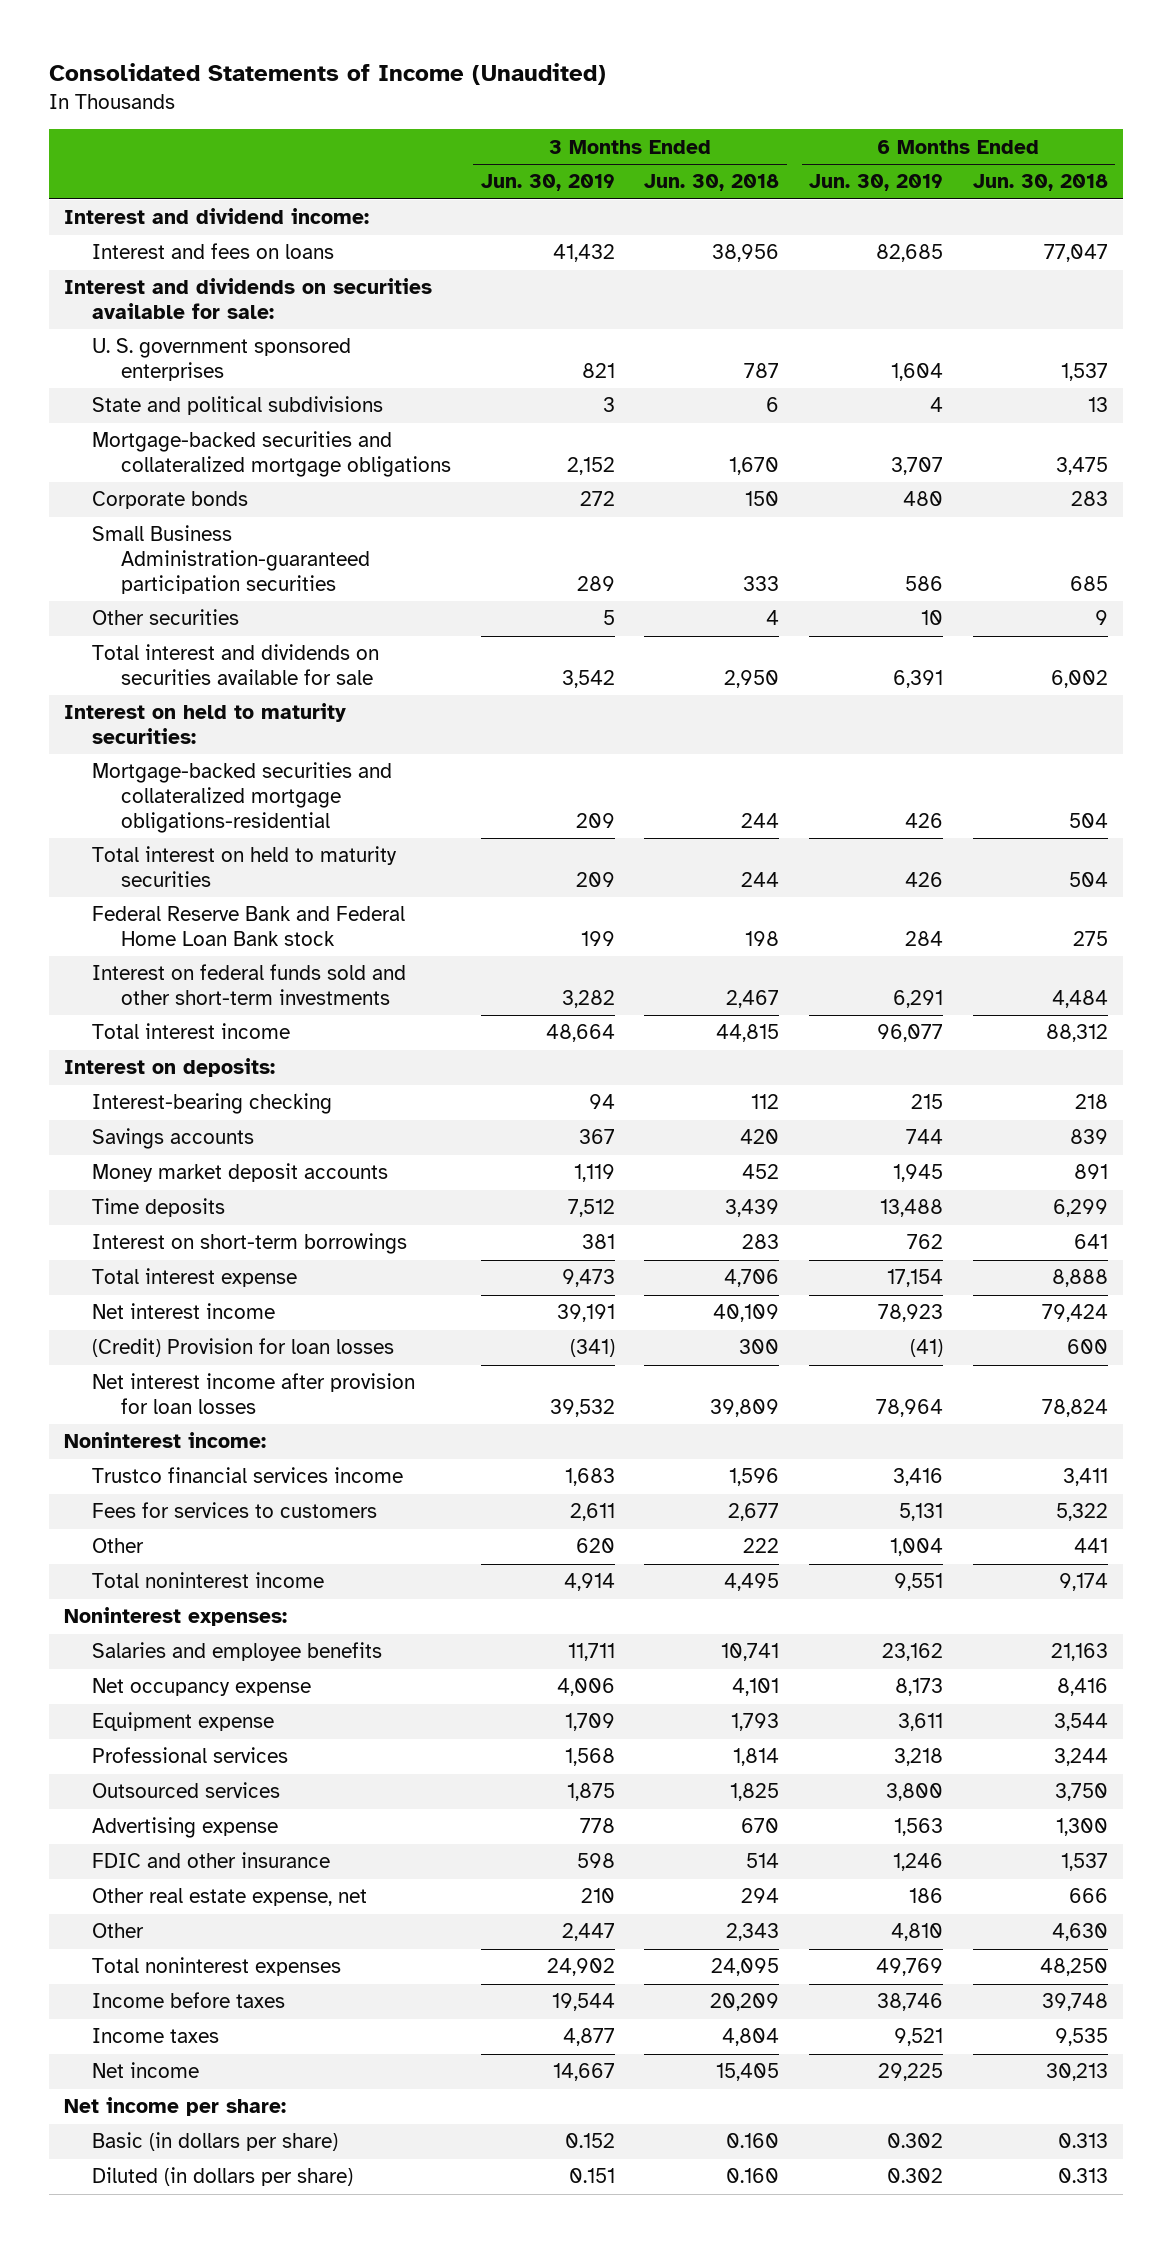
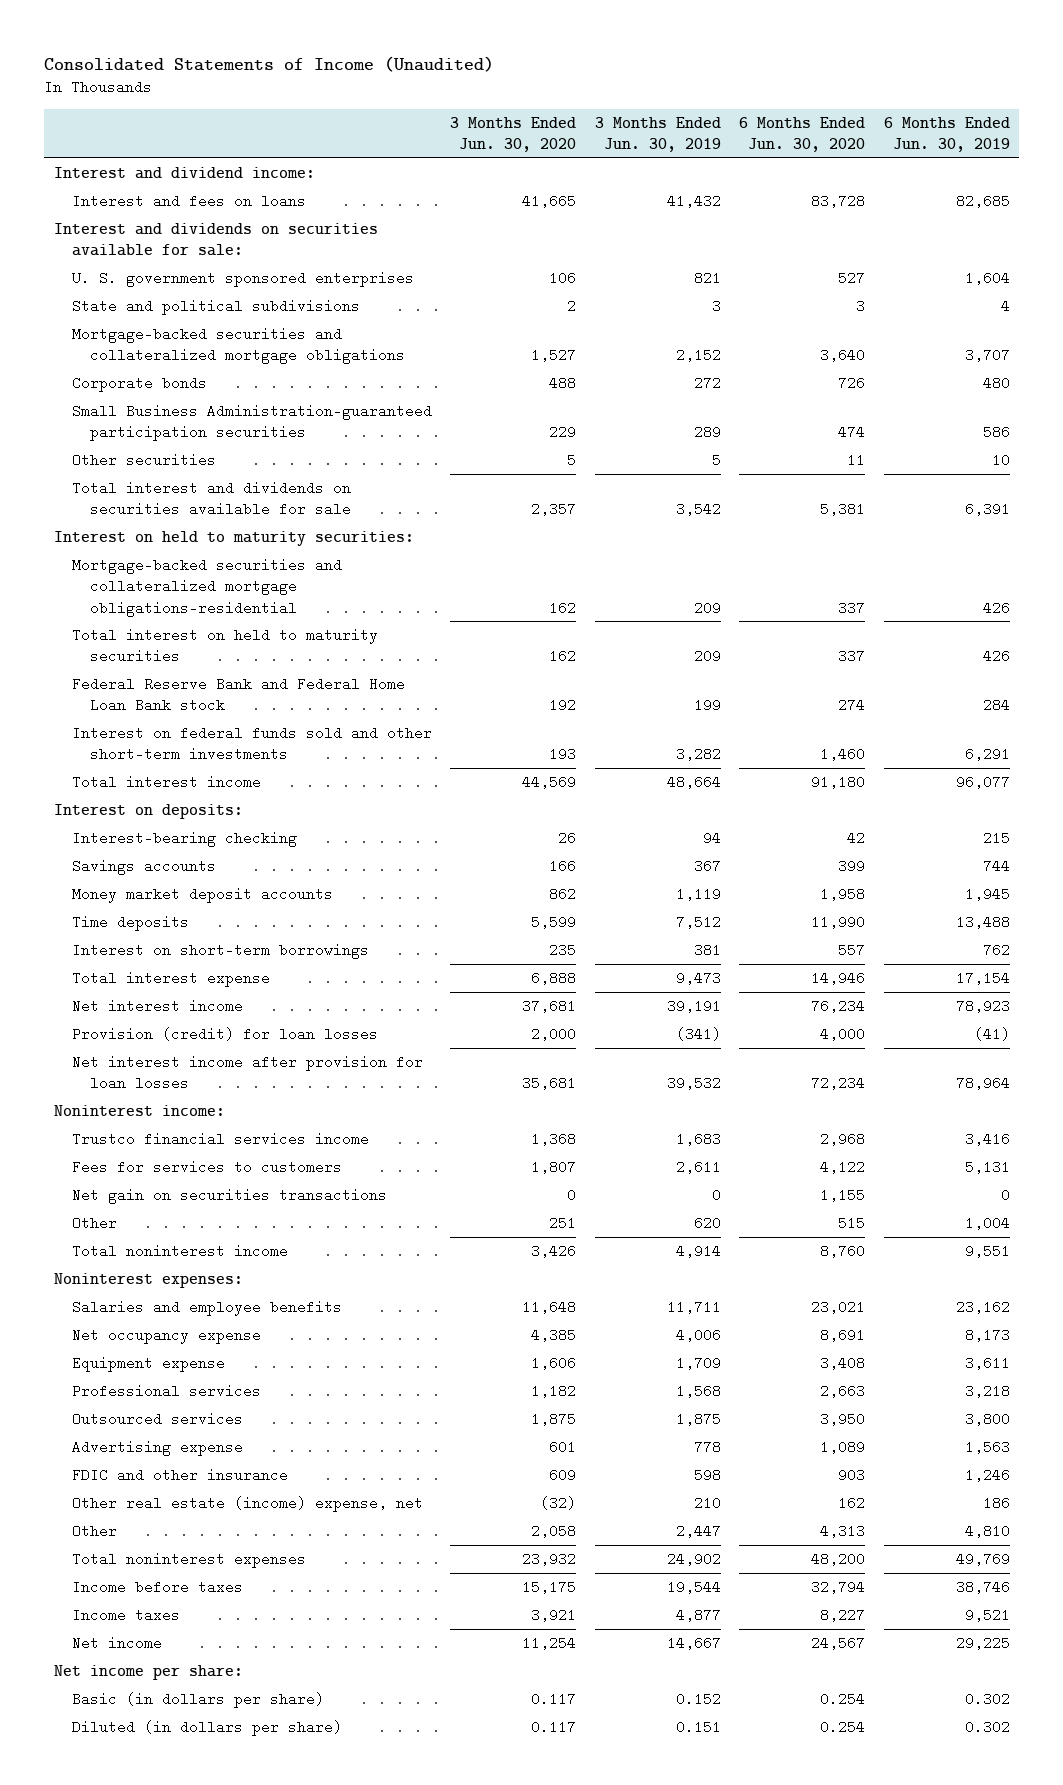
[644,174,780,192] Jun. 30, 2018 -> none
[972,174,1108,192] Jun. 30, 2018 -> none
none -> [450,116,577,153] 3 Months Ended Jun. 30, 2020
none -> [739,116,866,153] 6 Months Ended Jun. 30, 2020
[92,1338,395,1358] (Credit) Provision for loan losses -> [71,1026,378,1041] Provision (credit) for loan losses
none -> [71,1187,387,1204] Net gain on securities transactions
[92,1888,368,1907] Other real estate expense, net -> [71,1495,423,1512] Other real estate (income) expense, net

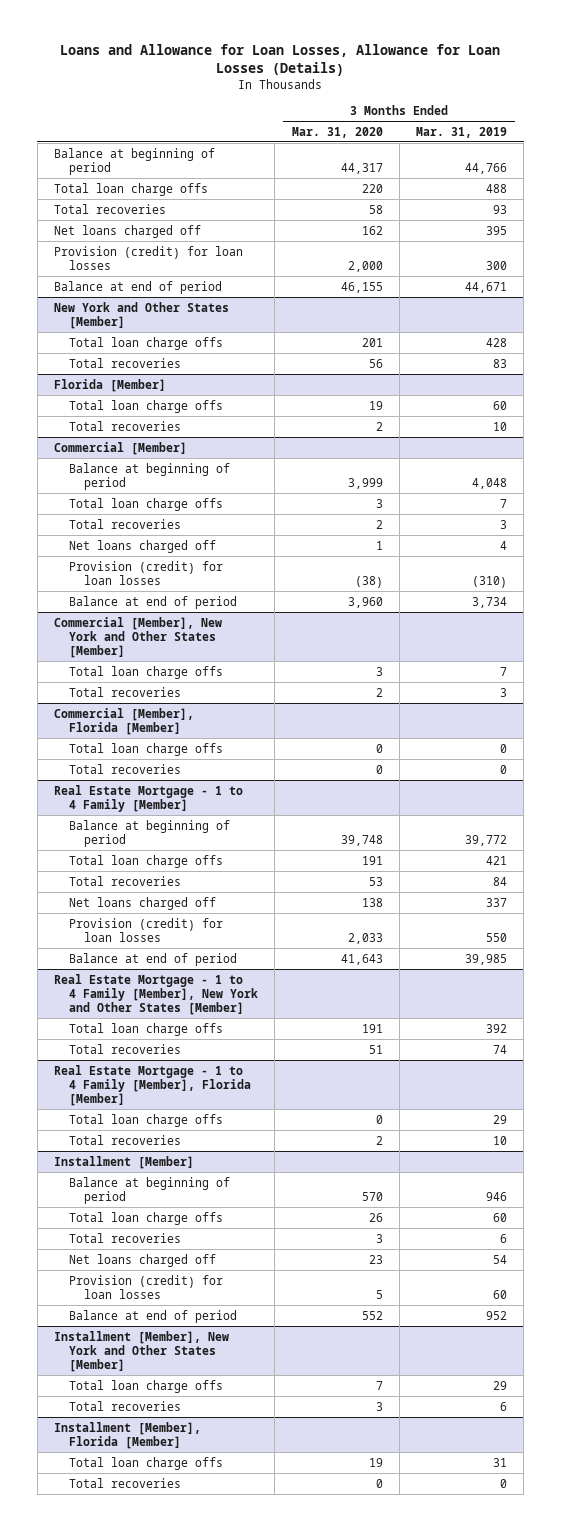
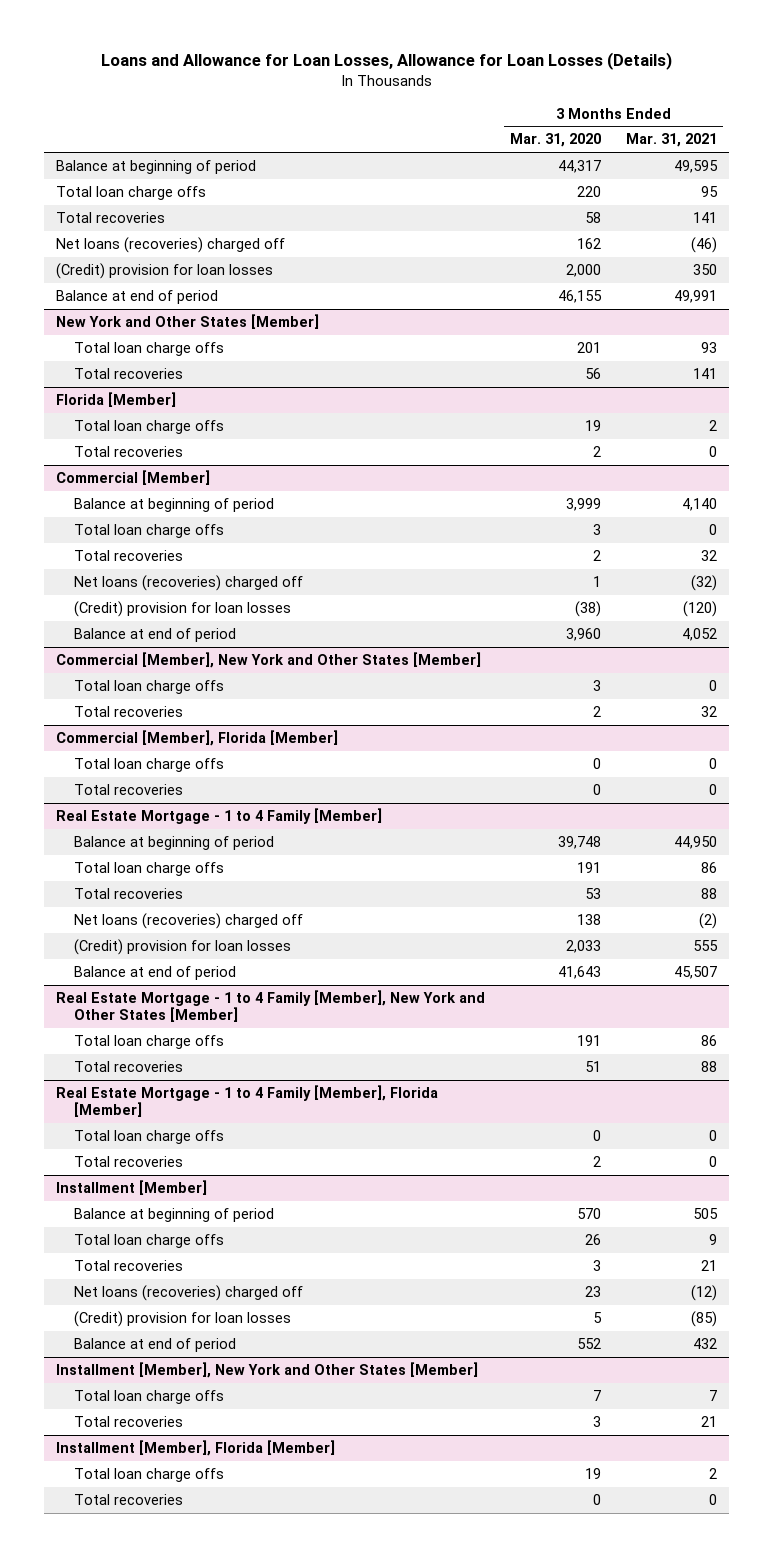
[415,126,507,138] Mar. 31, 2019 -> none
none -> [625,133,717,148] Mar. 31, 2021
[53,224,201,238] Net loans charged off -> [56,237,286,254] Net loans (recoveries) charged off
[53,245,243,270] Provision (credit) for loan losses -> [56,263,274,280] (Credit) provision for loan losses
[69,539,217,553] Net loans charged off -> [73,575,303,592] Net loans (recoveries) charged off
[69,560,224,585] Provision (credit) for loan losses -> [73,601,291,618] (Credit) provision for loan losses
[69,896,217,910] Net loans charged off -> [73,913,303,930] Net loans (recoveries) charged off
[69,917,224,942] Provision (credit) for loan losses -> [73,939,291,956] (Credit) provision for loan losses
[69,1253,217,1267] Net loans charged off -> [73,1285,303,1302] Net loans (recoveries) charged off
[69,1274,224,1299] Provision (credit) for loan losses -> [73,1311,291,1328] (Credit) provision for loan losses

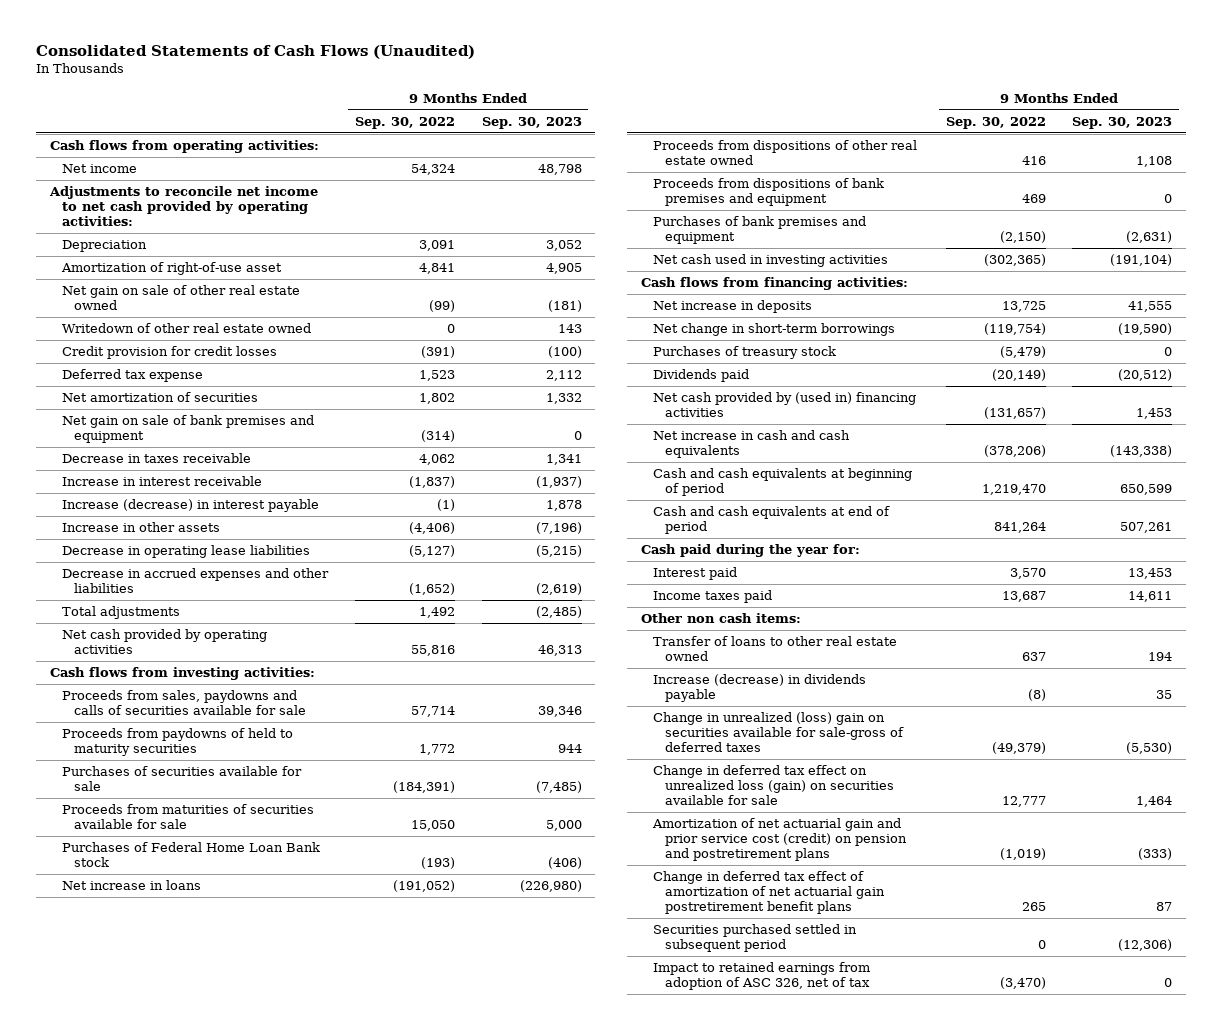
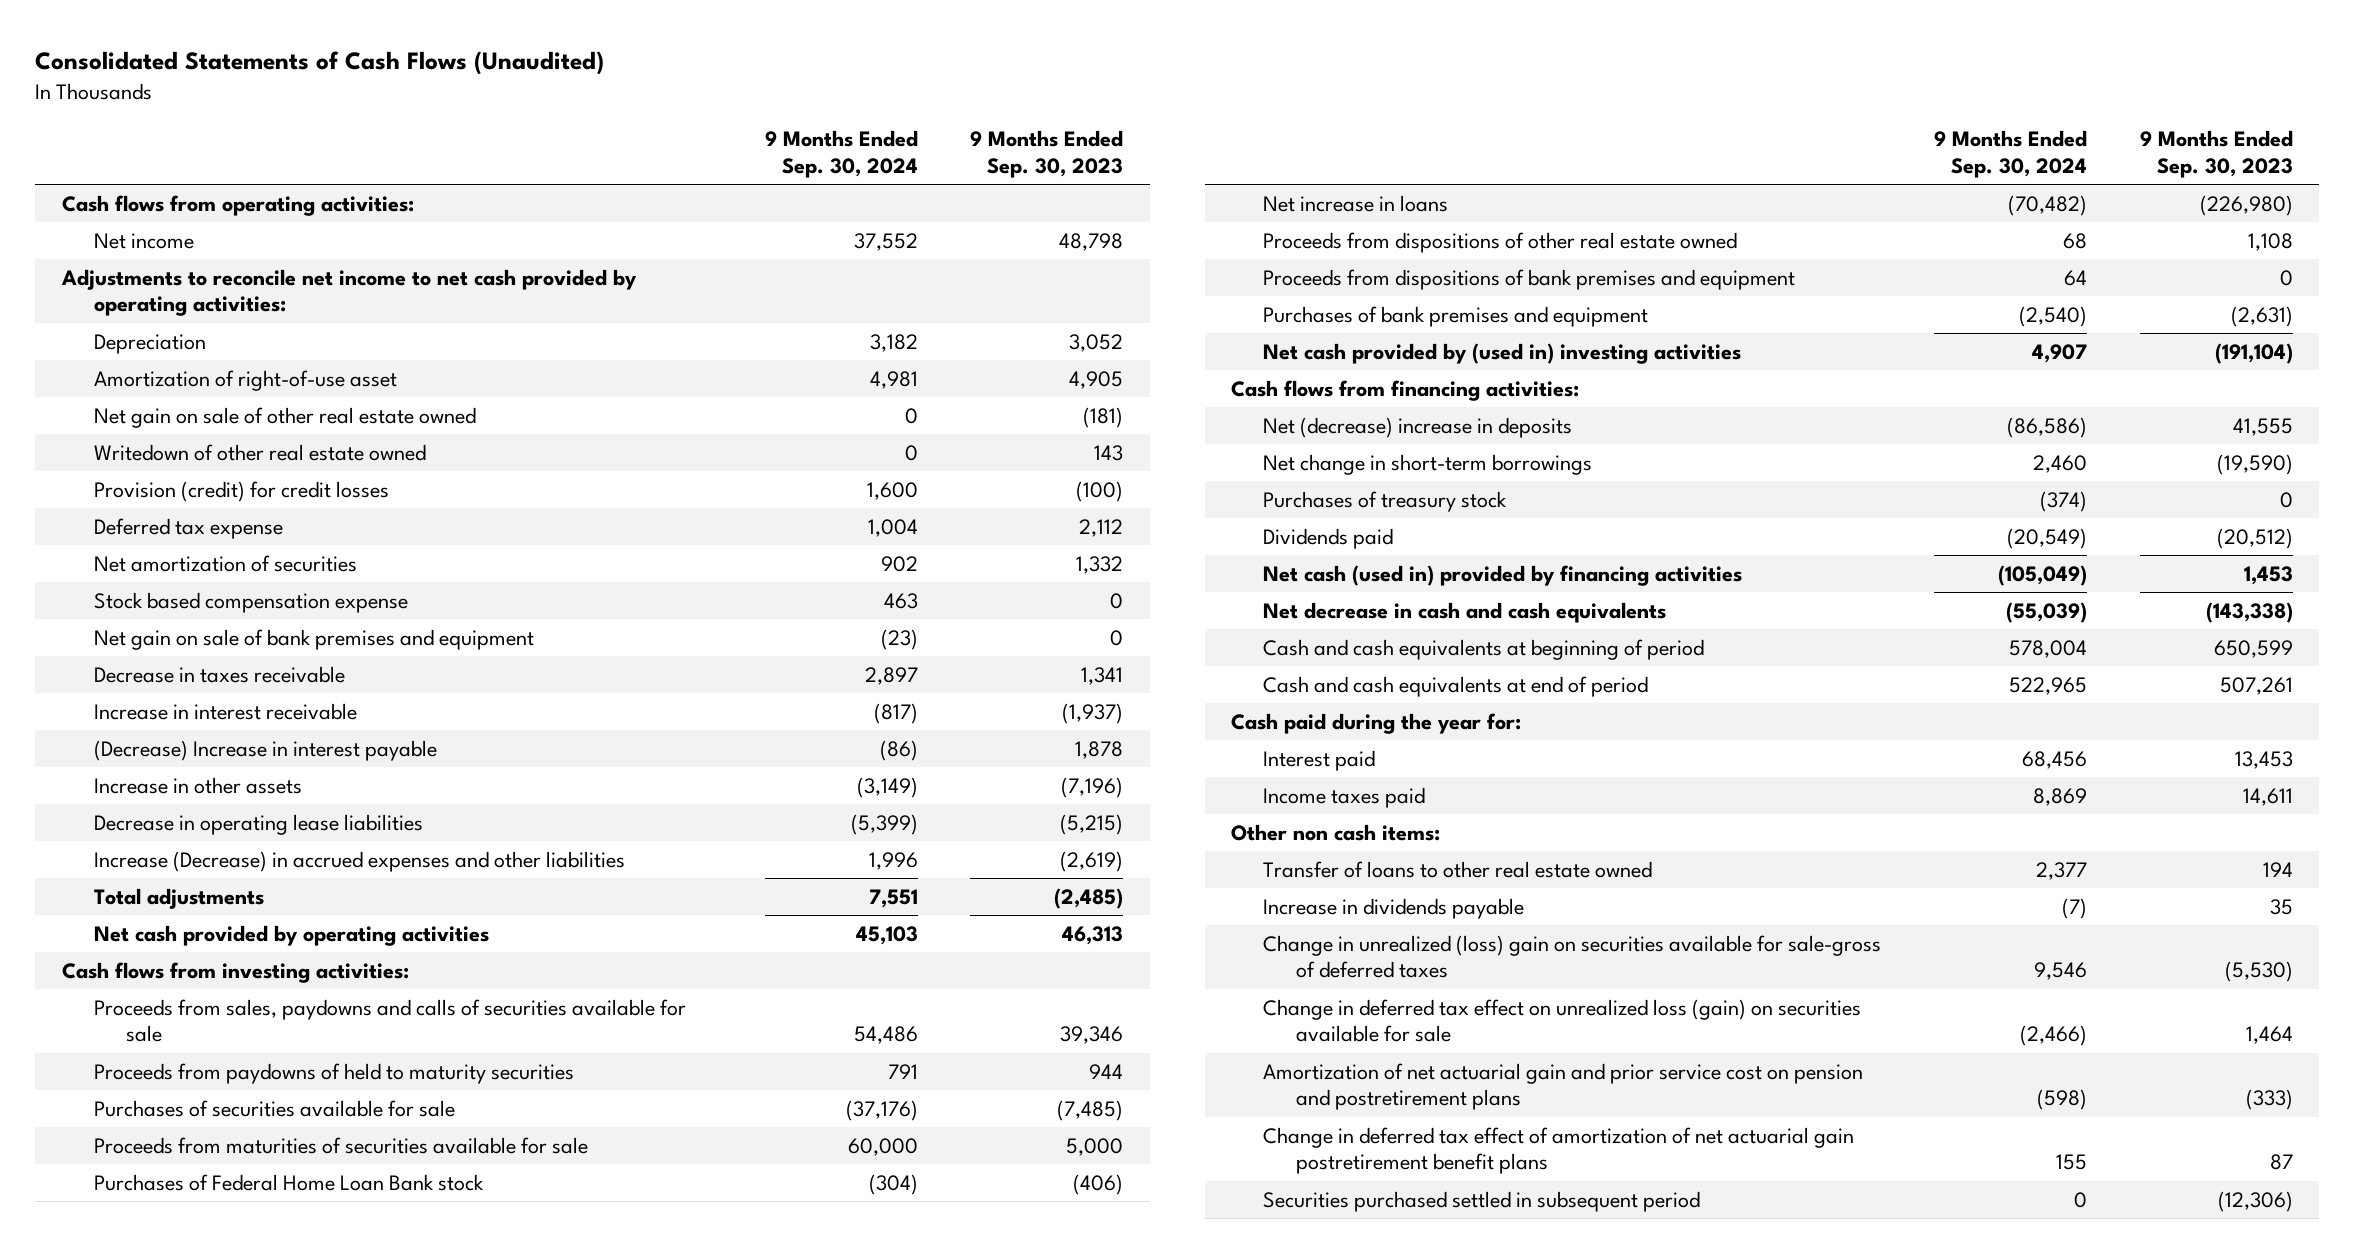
[354,116,455,129] Sep. 30, 2022 -> none
none -> [764,130,918,179] 9 Months Ended Sep. 30, 2024
[61,346,277,360] Credit provision for credit losses -> [94,480,390,502] Provision (credit) for credit losses
none -> [94,591,409,613] Stock based compensation expense
[61,499,319,513] Increase (decrease) in interest payable -> [94,739,438,761] (Decrease) Increase in interest payable
[61,568,329,594] Decrease in accrued expenses and other liabilities -> [94,850,626,872] Increase (Decrease) in accrued expenses and other liabilities
[652,254,888,268] Net cash used in investing activities -> [1263,342,1742,364] Net cash provided by (used in) investing activities
[652,300,812,314] Net increase in deposits -> [1263,416,1573,438] Net (decrease) increase in deposits
[652,392,916,418] Net cash provided by (used in) financing activities -> [1263,564,1743,586] Net cash (used in) provided by financing activities
[652,430,850,459] Net increase in cash and cash equivalents -> [1263,601,1667,623] Net decrease in cash and cash equivalents
[652,674,866,703] Increase (decrease) in dividends payable -> [1263,897,1525,919] Increase in dividends payable
[651,818,907,862] Amortization of net actuarial gain and prior service cost (credit) on pension and postretirement plans -> [1263,1062,1864,1111] Amortization of net actuarial gain and prior service cost on pension and postretirement plans
[652,962,870,991] Impact to retained earnings from adoption of ASC 326, net of tax -> none

